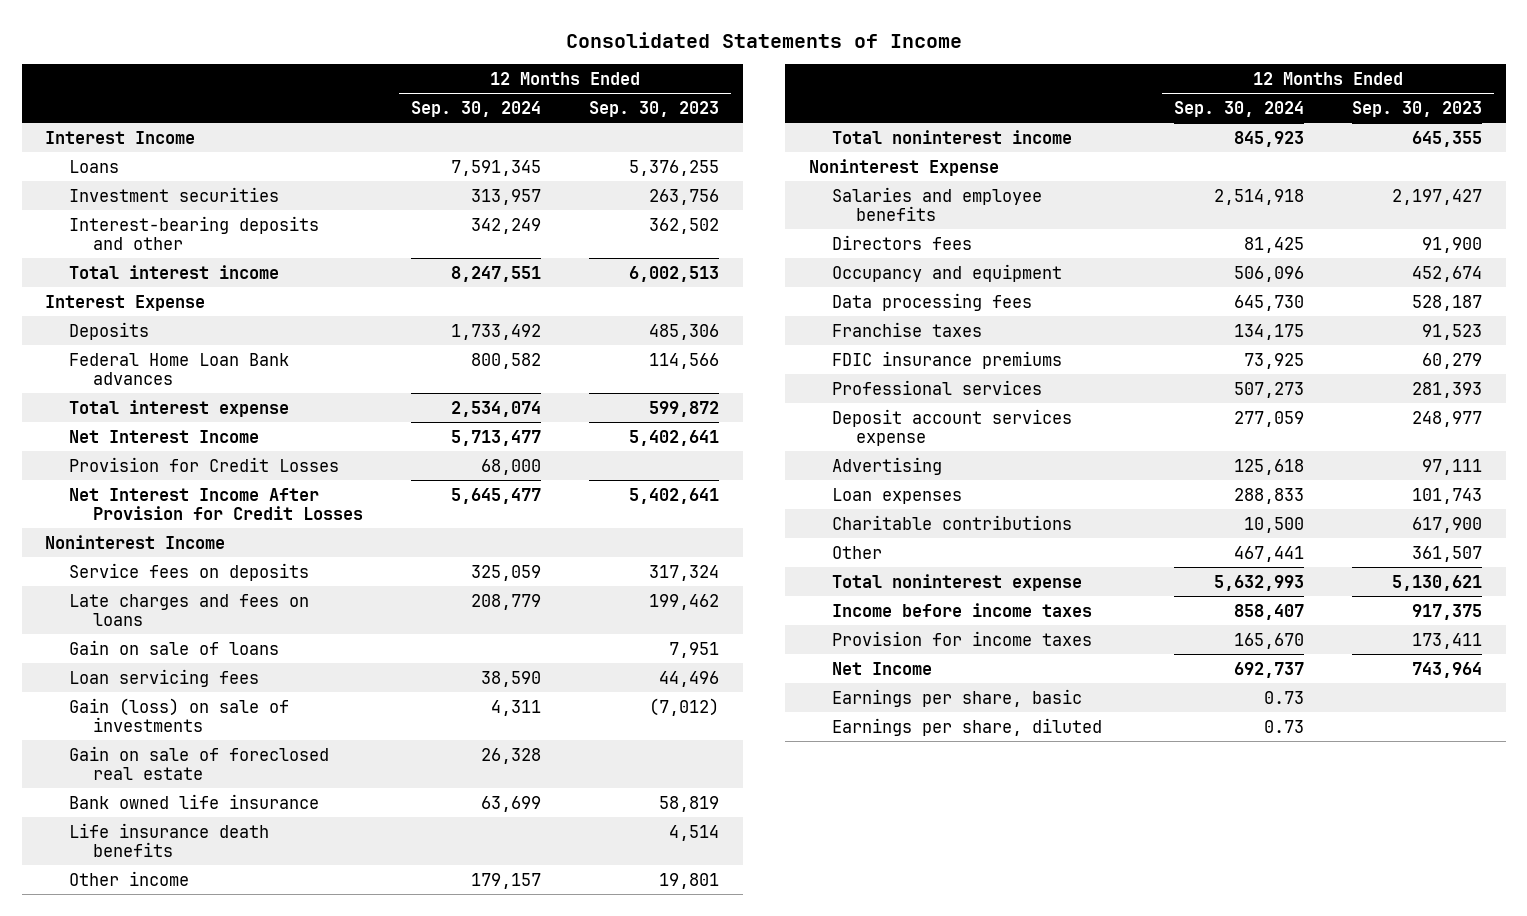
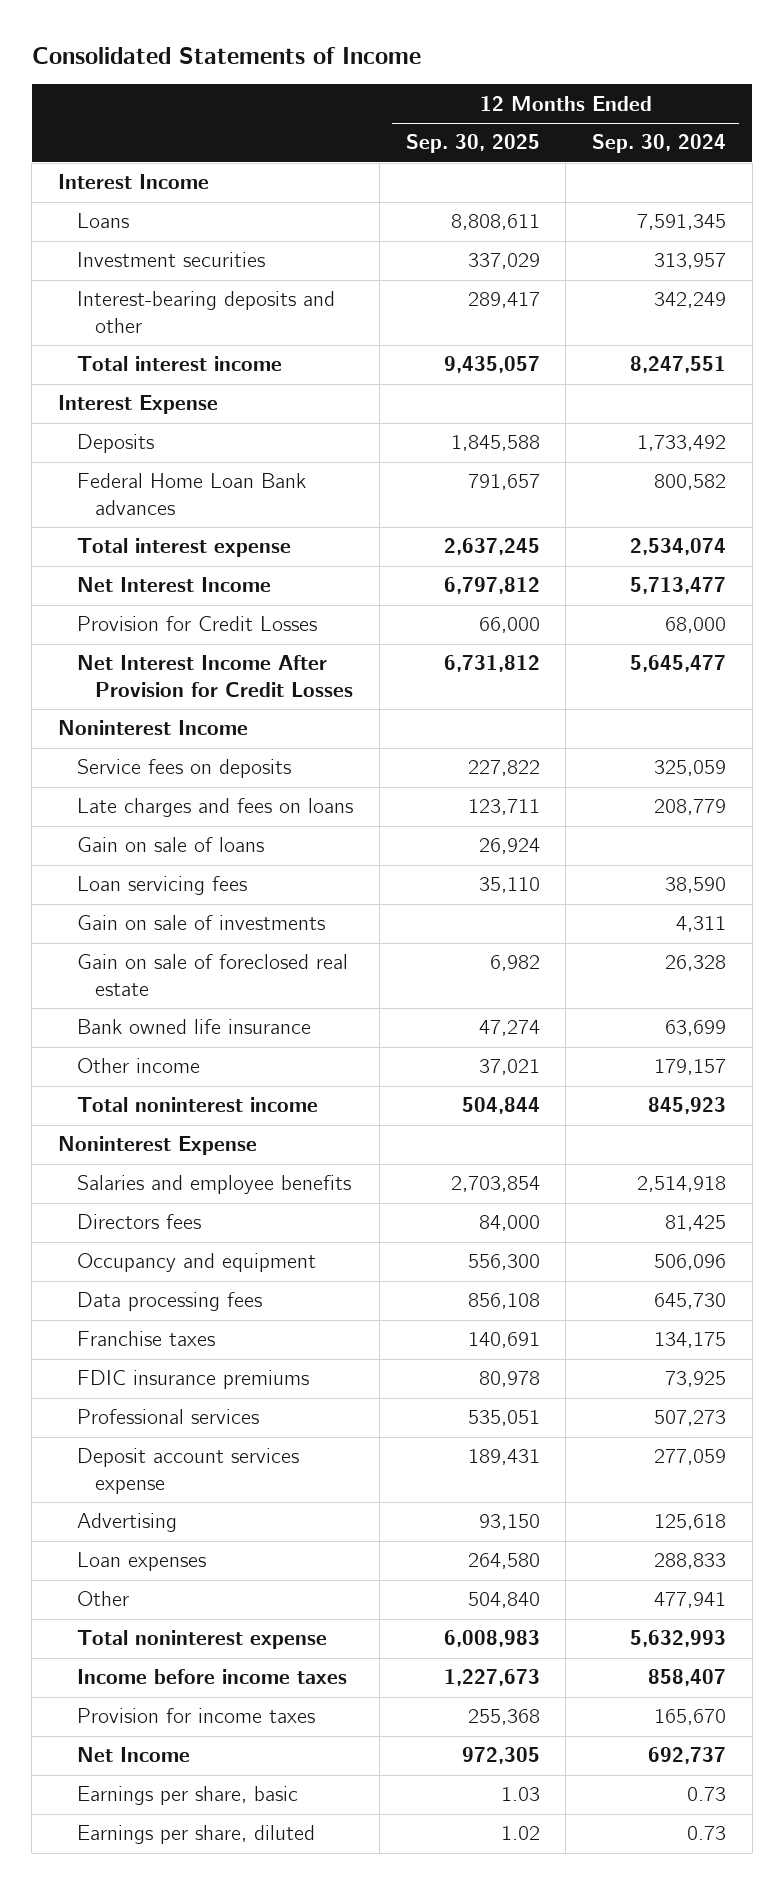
[588,100,719,117] Sep. 30, 2023 -> none
none -> [405,134,540,154] Sep. 30, 2025
[69,697,290,733] Gain (loss) on sale of investments -> [76,915,325,931] Gain on sale of investments
[69,822,270,858] Life insurance death benefits -> none
[832,514,1073,530] Charitable contributions -> none
[1233,545,1304,562] 467,441 -> [654,1592,727,1609] 477,941

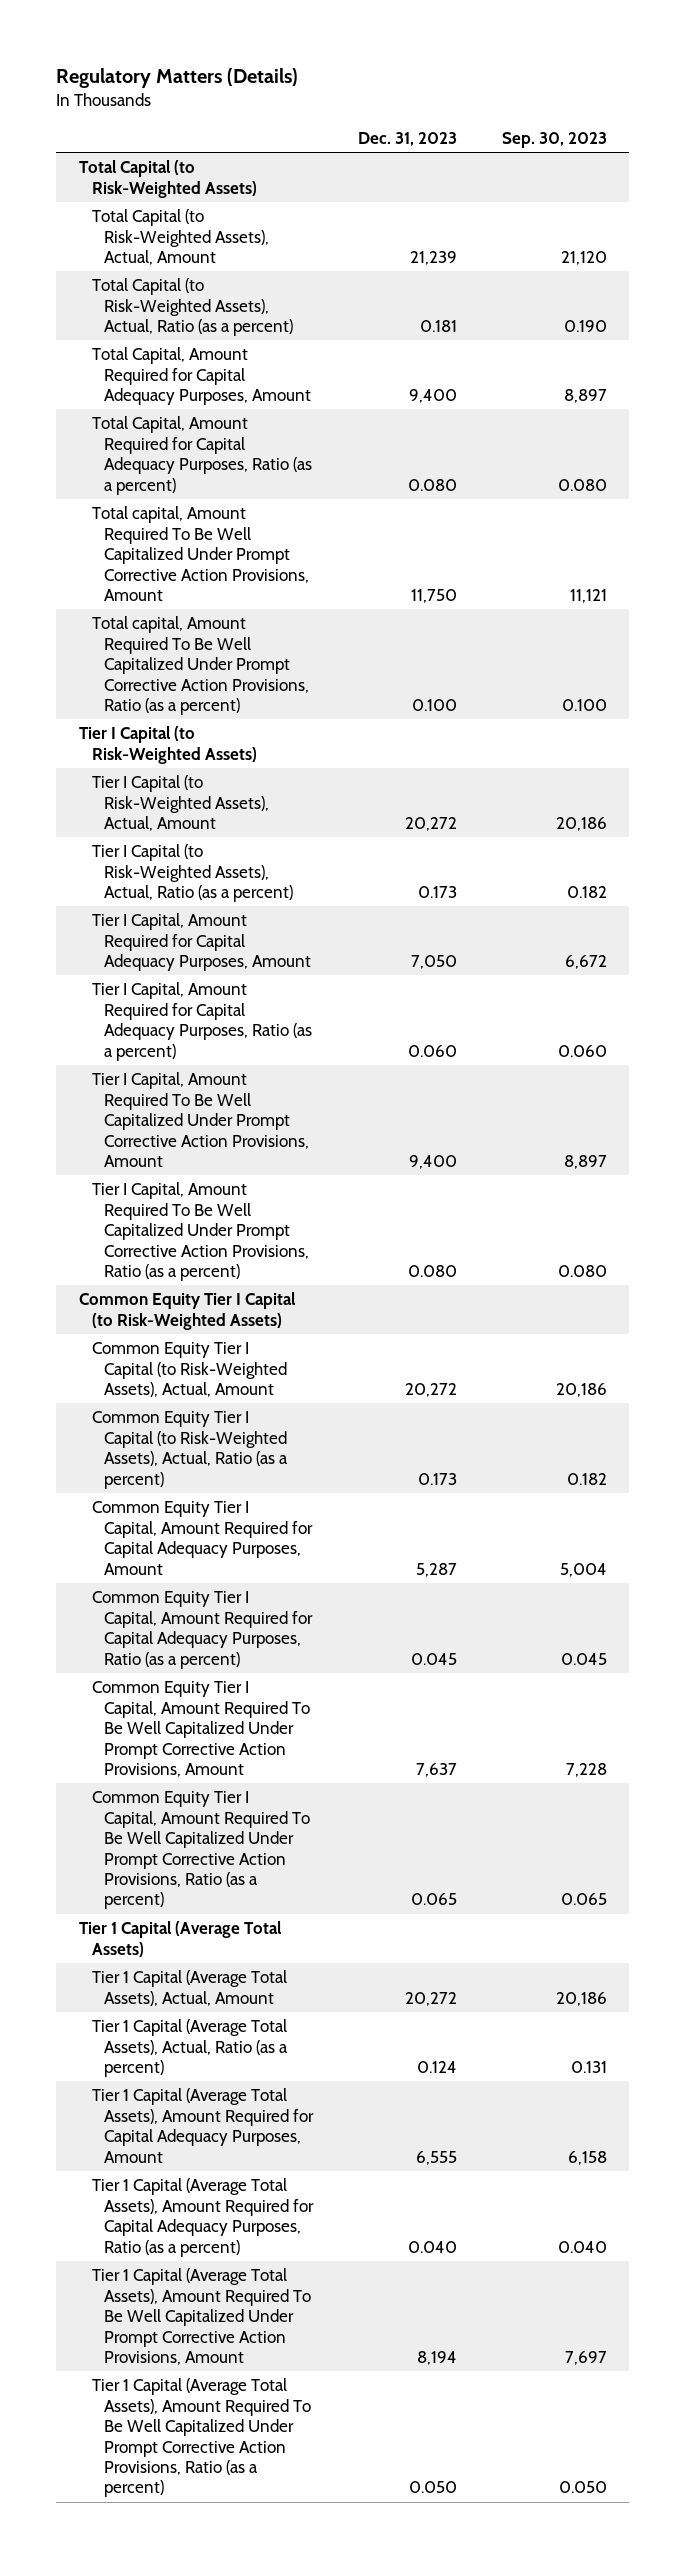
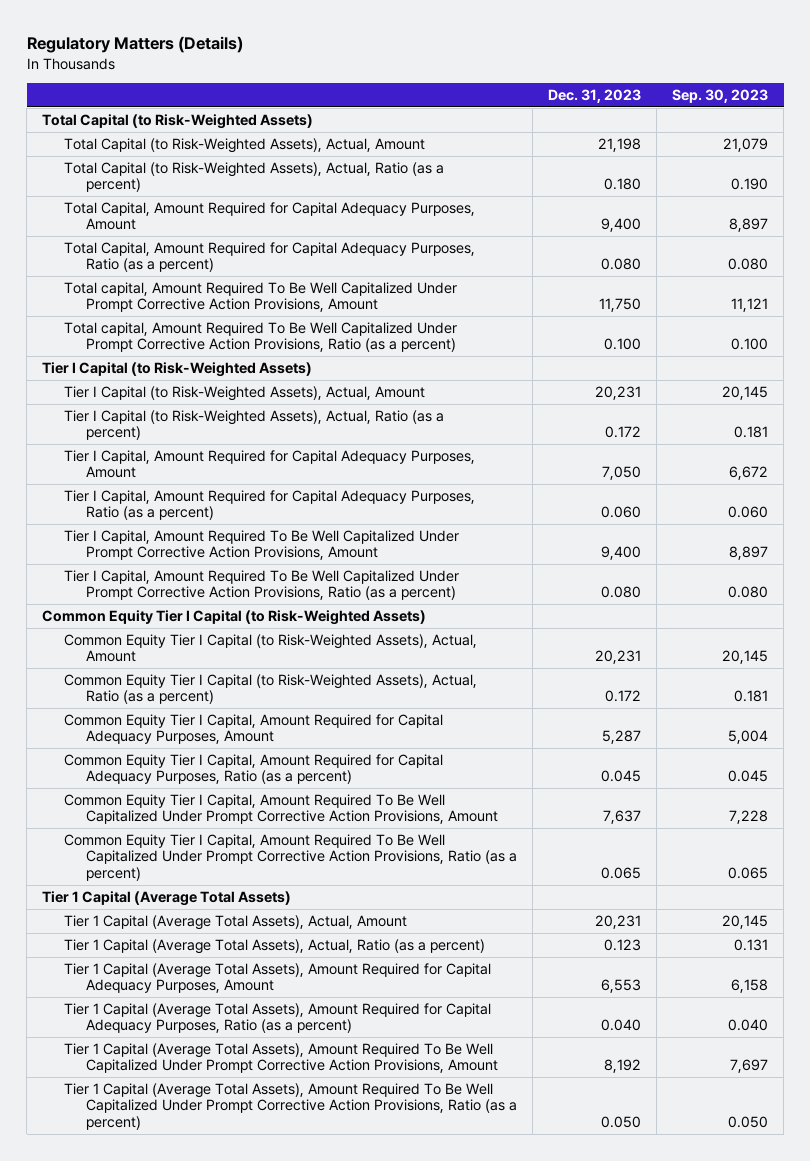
[410,251,458,266] 21,239 -> [598,137,642,152] 21,198
[560,251,607,266] 21,120 -> [723,137,769,152] 21,079
[420,320,458,333] 0.181 -> [604,178,642,191] 0.180
[405,817,458,832] 20,272 -> [595,385,642,400] 20,231
[555,817,607,832] 20,186 -> [722,385,769,400] 20,145
[418,886,458,899] 0.173 -> [605,426,642,439] 0.172
[566,886,607,899] 0.182 -> [734,426,769,439] 0.181
[405,1383,458,1398] 20,272 -> [595,650,642,665] 20,231
[555,1383,607,1398] 20,186 -> [722,650,769,665] 20,145
[418,1472,458,1485] 0.173 -> [605,690,642,703] 0.172
[566,1472,607,1485] 0.182 -> [734,690,769,703] 0.181
[405,1991,458,2006] 20,272 -> [595,914,642,929] 20,231
[555,1991,607,2006] 20,186 -> [722,914,769,929] 20,145
[417,2061,458,2074] 0.124 -> [604,938,642,951] 0.123
[416,2150,458,2165] 6,555 -> [601,979,642,994] 6,553
[417,2351,458,2366] 8,194 -> [604,1059,642,1074] 8,192

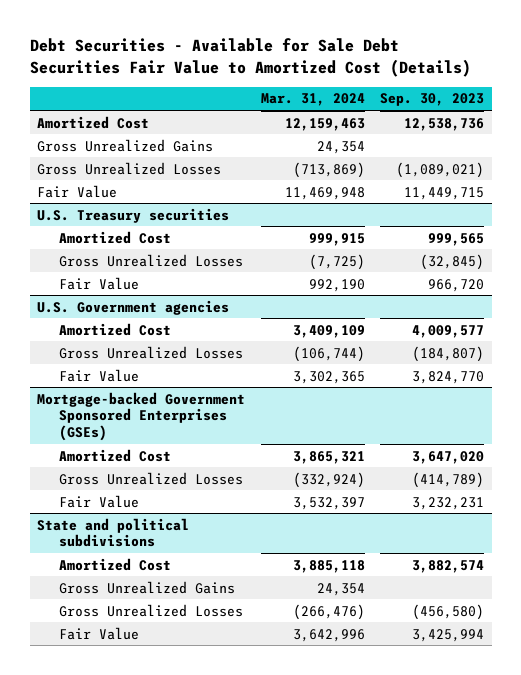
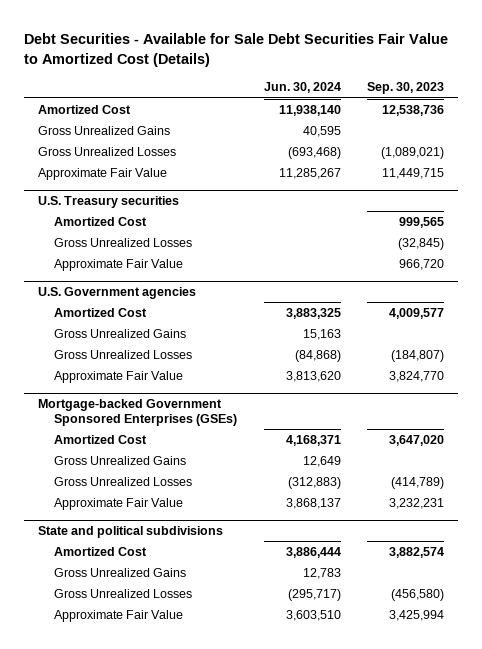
[260,93,365,107] Mar. 31, 2024 -> none
none -> [263,82,341,94] Jun. 30, 2024
[37,184,118,198] Fair Value -> [37,167,167,180] Approximate Fair Value
[59,276,140,290] Fair Value -> [54,258,184,271] Approximate Fair Value
none -> [54,328,187,338] Gross Unrealized Gains
[59,368,140,382] Fair Value -> [54,370,184,383] Approximate Fair Value
none -> [54,455,187,465] Gross Unrealized Gains
[59,494,140,508] Fair Value -> [54,497,184,510] Approximate Fair Value
[59,626,140,640] Fair Value -> [54,609,184,622] Approximate Fair Value

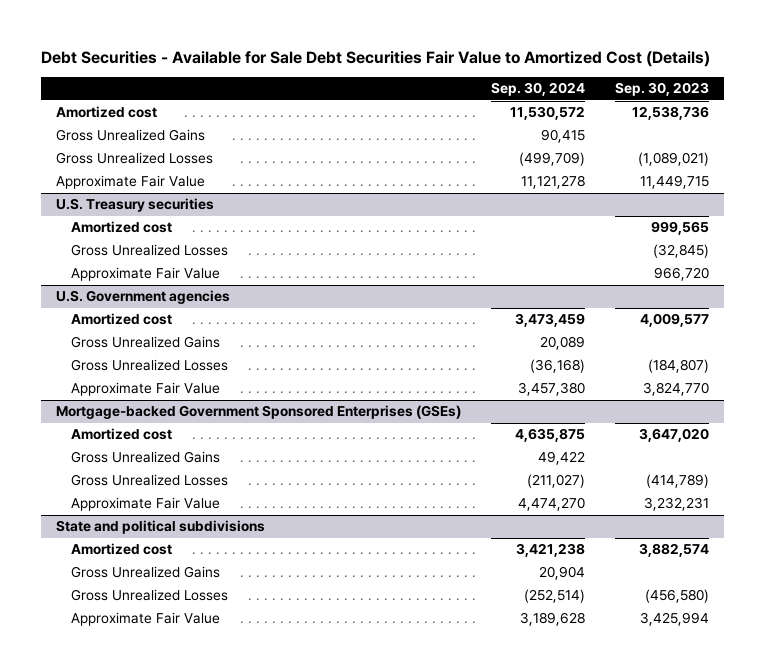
[263,82,341,94] Jun. 30, 2024 -> none
none -> [491,82,586,97] Sep. 30, 2024
[37,104,131,114] Amortized Cost -> [56,106,158,119] Amortized cost
[54,216,148,226] Amortized Cost -> [70,221,172,234] Amortized cost
[54,307,148,317] Amortized Cost -> [70,313,172,326] Amortized cost
[54,434,148,444] Amortized Cost -> [70,428,172,441] Amortized cost
[54,546,148,556] Amortized Cost -> [70,543,172,556] Amortized cost

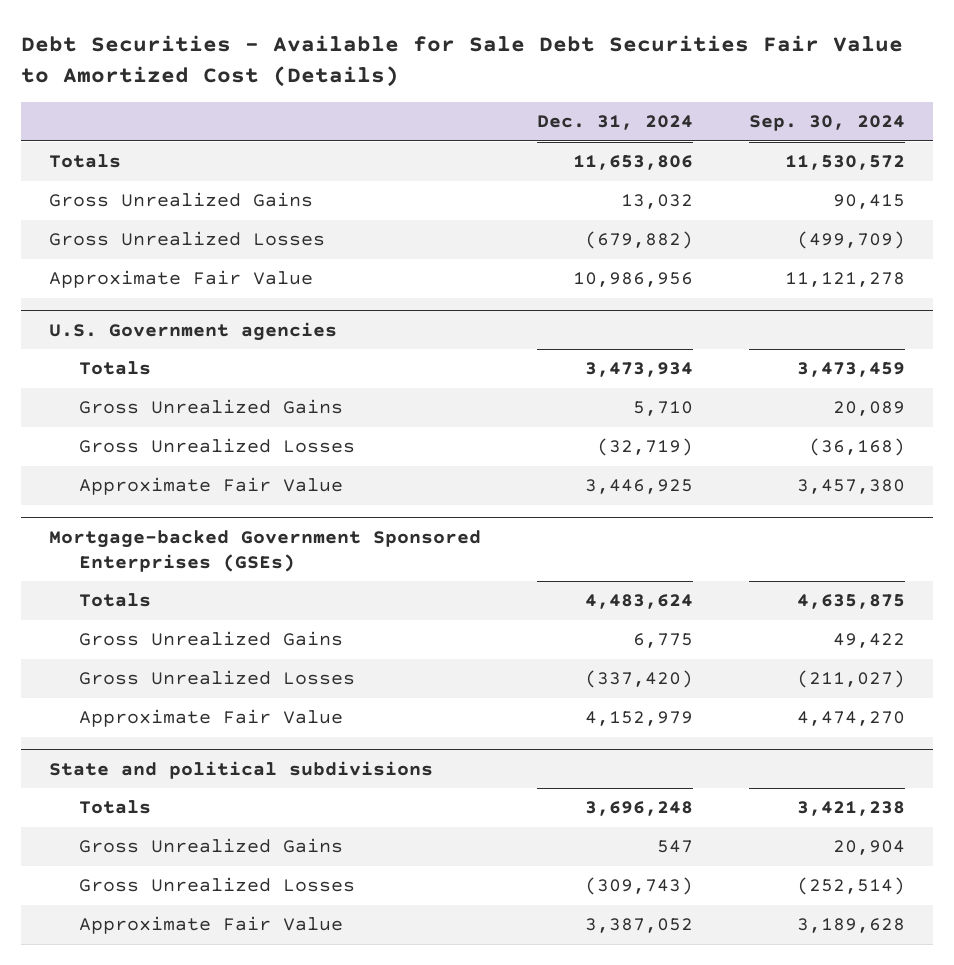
[615,82,710,97] Sep. 30, 2023 -> none
none -> [536,115,693,131] Dec. 31, 2024
[56,106,158,119] Amortized cost -> [48,154,121,169] Totals
[56,198,215,213] U.S. Treasury securities -> none
[70,221,172,234] Amortized cost -> none
[70,244,228,257] Gross Unrealized Losses -> none
[70,267,220,282] Approximate Fair Value -> none
[70,313,172,326] Amortized cost -> [79,361,152,376] Totals
[70,428,172,441] Amortized cost -> [79,593,152,608] Totals
[70,543,172,556] Amortized cost -> [79,800,152,815] Totals

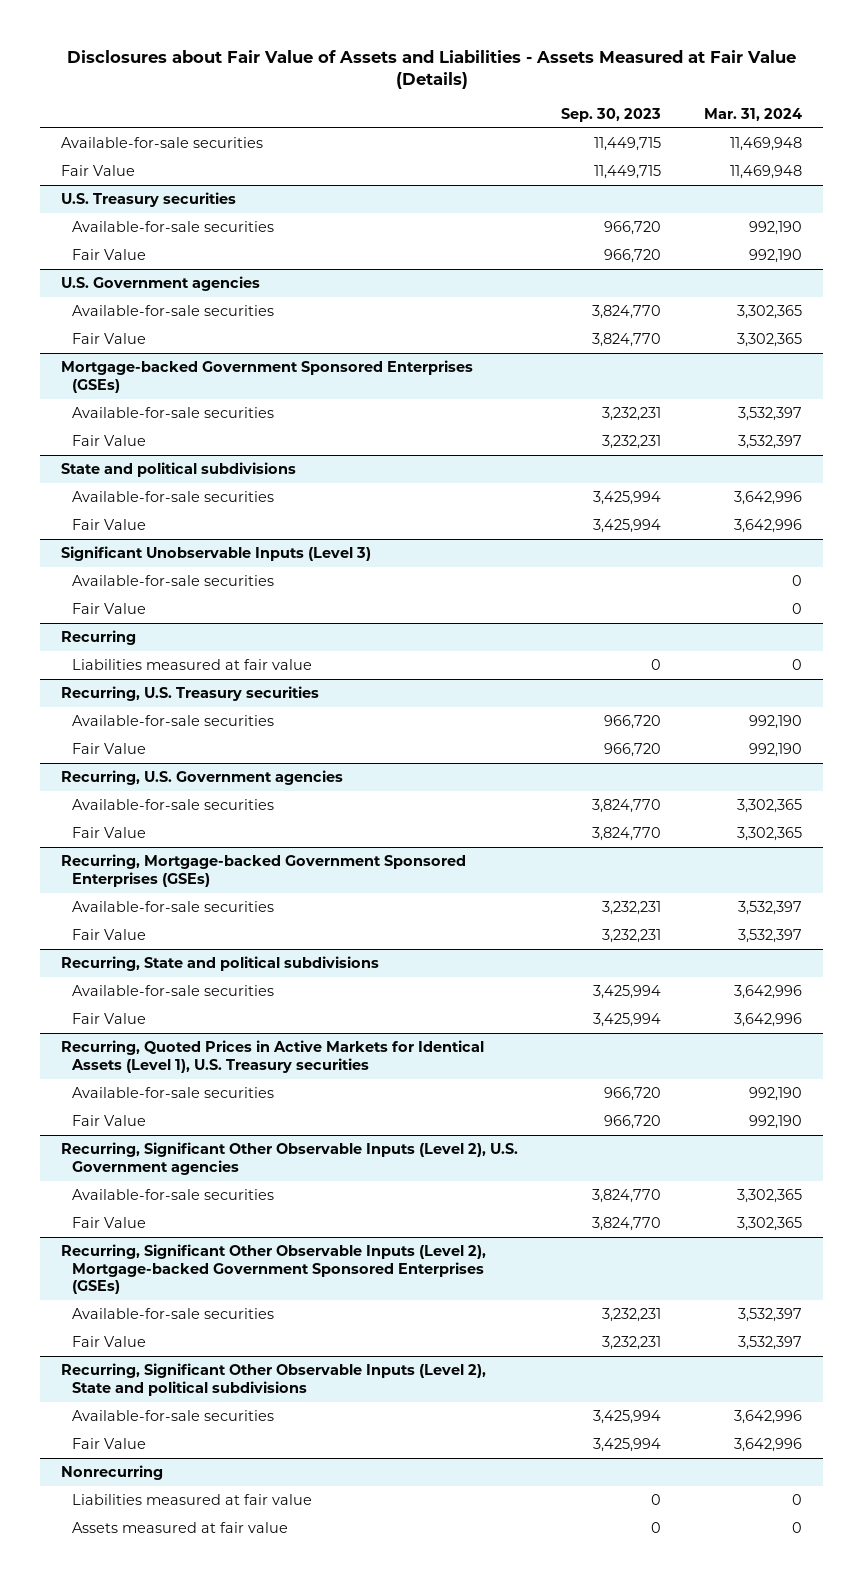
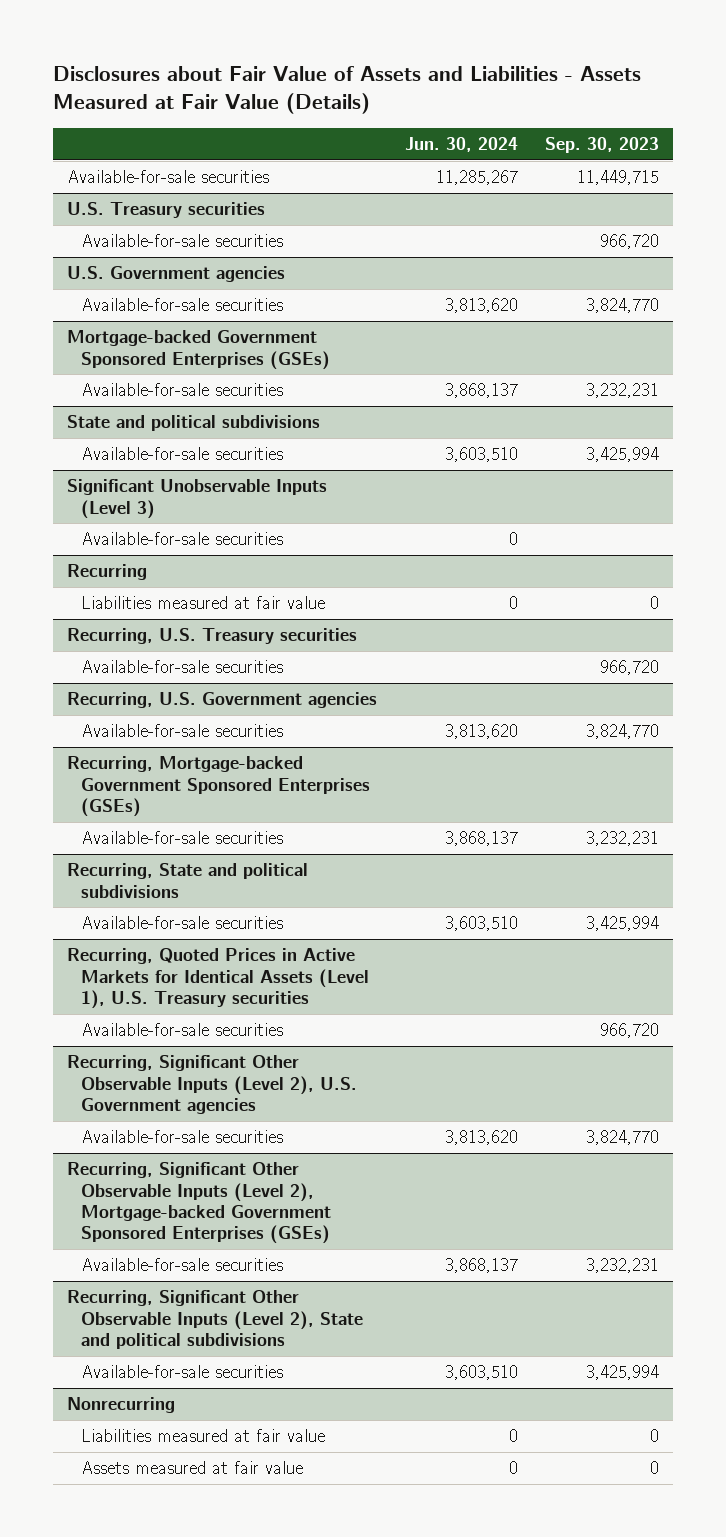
[703,107,802,121] Mar. 31, 2024 -> none
none -> [404,136,518,152] Jun. 30, 2024
[61,165,136,177] Fair Value -> none
[72,249,147,261] Fair Value -> none
[72,333,147,345] Fair Value -> none
[72,435,147,447] Fair Value -> none
[72,519,147,531] Fair Value -> none
[72,603,147,615] Fair Value -> none
[72,743,147,755] Fair Value -> none
[72,827,147,839] Fair Value -> none
[72,929,147,941] Fair Value -> none
[72,1013,147,1025] Fair Value -> none
[72,1115,147,1127] Fair Value -> none
[72,1217,147,1229] Fair Value -> none
[72,1336,147,1348] Fair Value -> none
[72,1438,147,1450] Fair Value -> none

